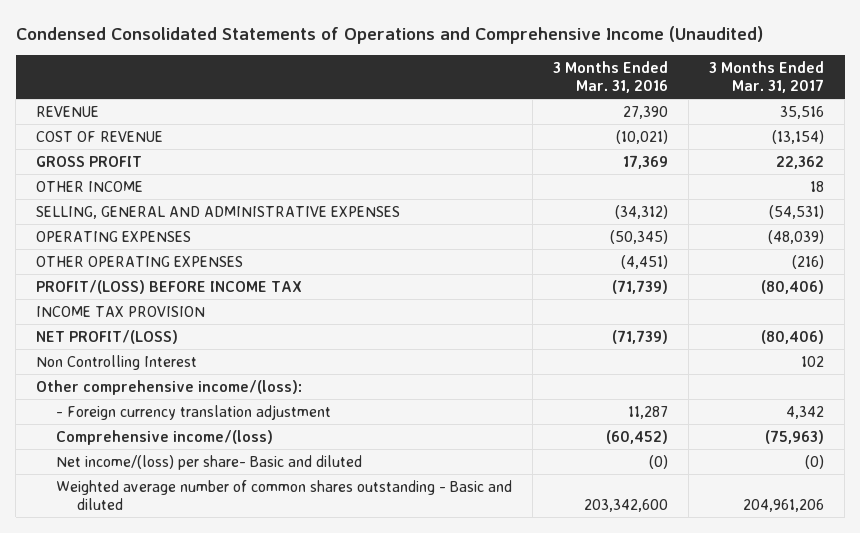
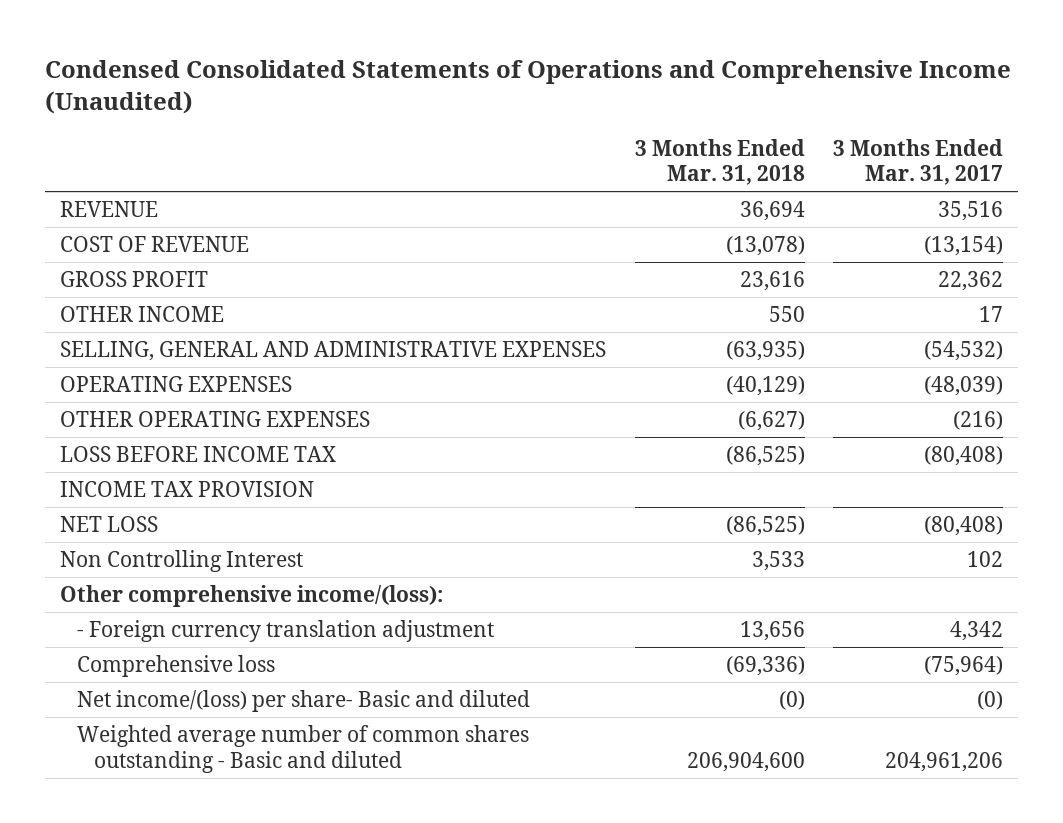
[553,60,669,93] 3 Months Ended Mar. 31, 2016 -> none
none -> [634,138,805,186] 3 Months Ended Mar. 31, 2018
[810,180,825,192] 18 -> [979,306,1004,323] 17
[769,204,825,219] (54,531) -> [924,341,1004,362] (54,532)
[36,279,303,294] PROFIT/(LOSS) BEFORE INCOME TAX -> [59,446,336,463] LOSS BEFORE INCOME TAX
[761,279,825,294] (80,406) -> [924,446,1004,467] (80,408)
[36,329,179,344] NET PROFIT/(LOSS) -> [59,516,158,533] NET LOSS
[761,329,825,344] (80,406) -> [924,516,1004,537] (80,408)
[56,429,274,445] Comprehensive income/(loss) -> [76,655,275,678] Comprehensive loss
[765,429,825,444] (75,963) -> [924,656,1004,677] (75,964)

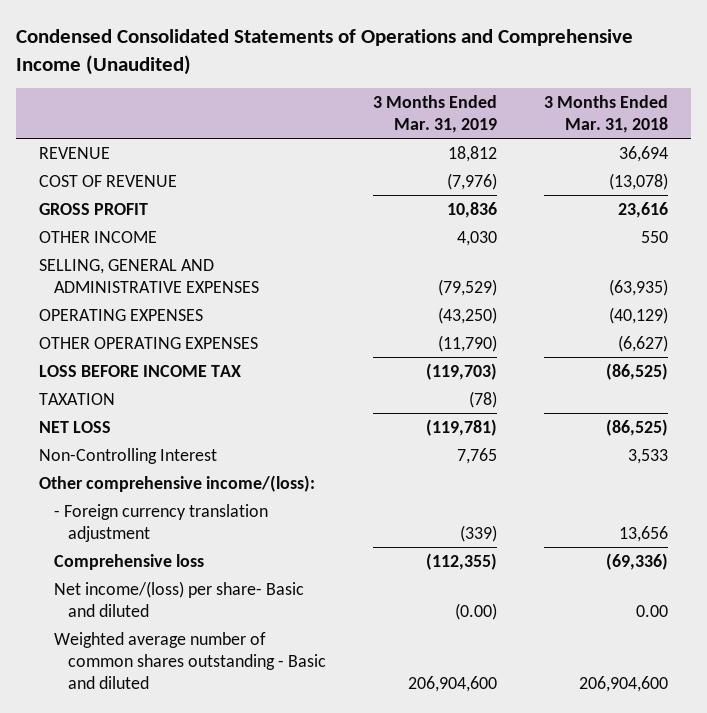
[833,138,1004,186] 3 Months Ended Mar. 31, 2017 -> none
none -> [373,95,498,134] 3 Months Ended Mar. 31, 2019
[59,481,314,498] INCOME TAX PROVISION -> [38,392,115,405] TAXATION
[59,550,303,573] Non Controlling Interest -> [38,447,217,464] Non-Controlling Interest
[778,691,805,711] (0) -> [635,604,668,617] 0.00

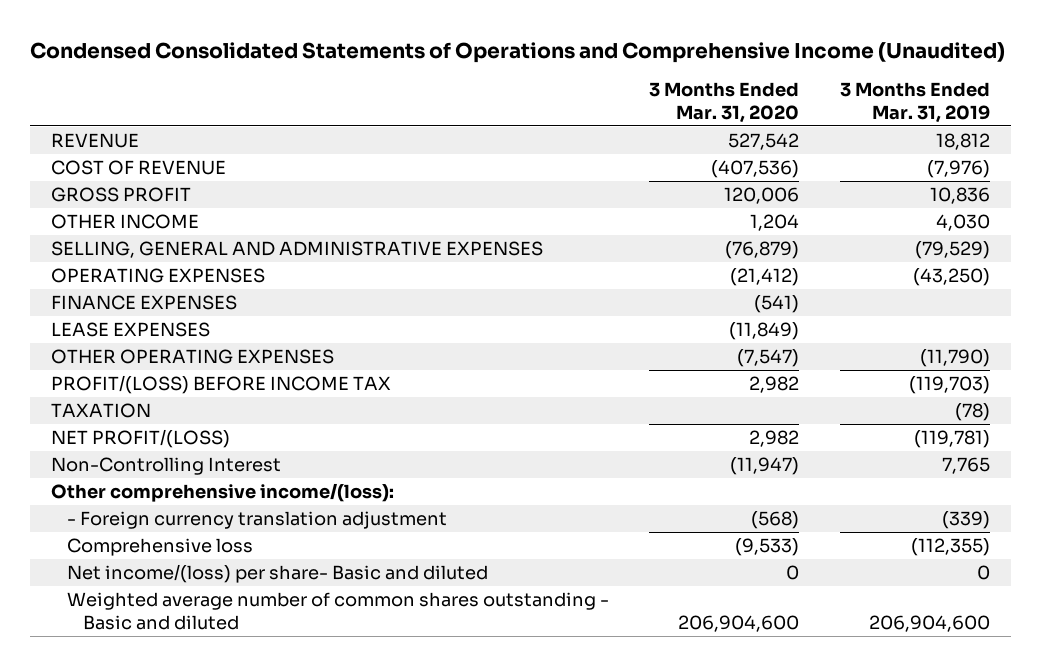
[543,95,668,134] 3 Months Ended Mar. 31, 2018 -> none
none -> [649,82,800,123] 3 Months Ended Mar. 31, 2020
none -> [50,295,237,311] FINANCE EXPENSES
none -> [50,322,210,338] LEASE EXPENSES
[38,364,241,377] LOSS BEFORE INCOME TAX -> [50,375,391,395] PROFIT/(LOSS) BEFORE INCOME TAX
[38,420,111,433] NET LOSS -> [50,429,230,449] NET PROFIT/(LOSS)
[455,602,498,620] (0.00) -> [977,565,991,581] 0

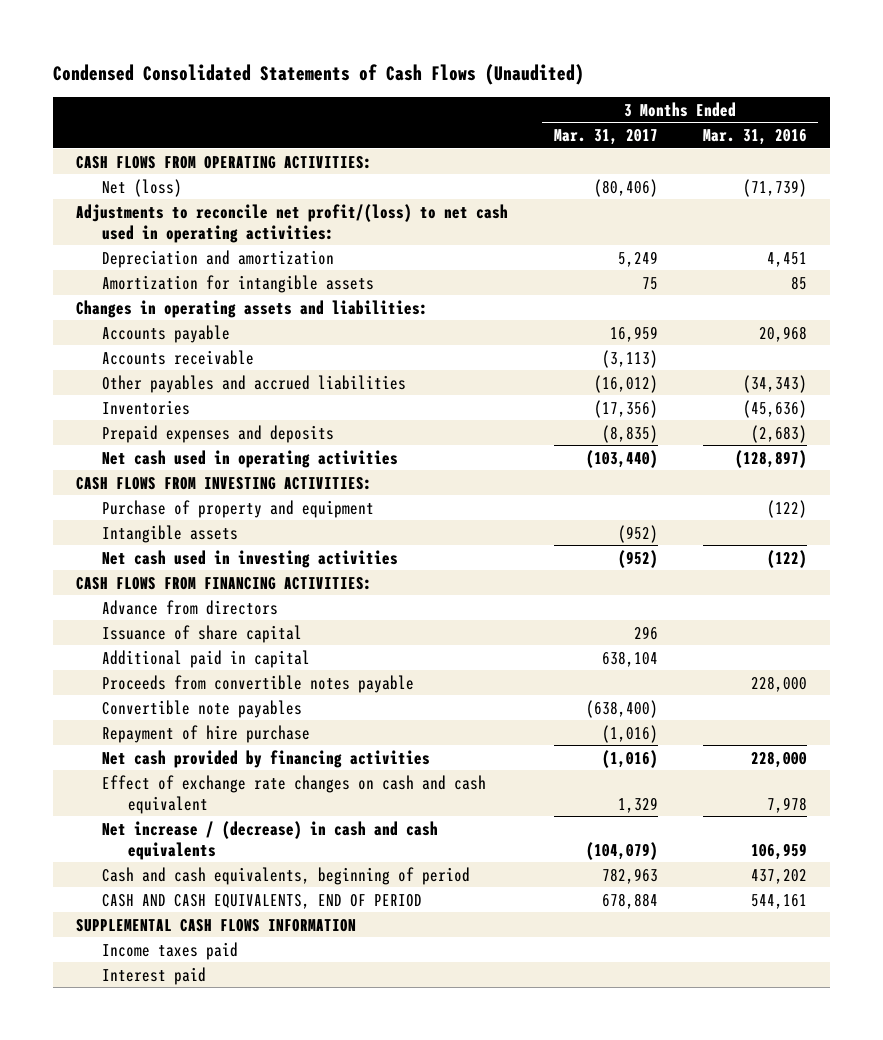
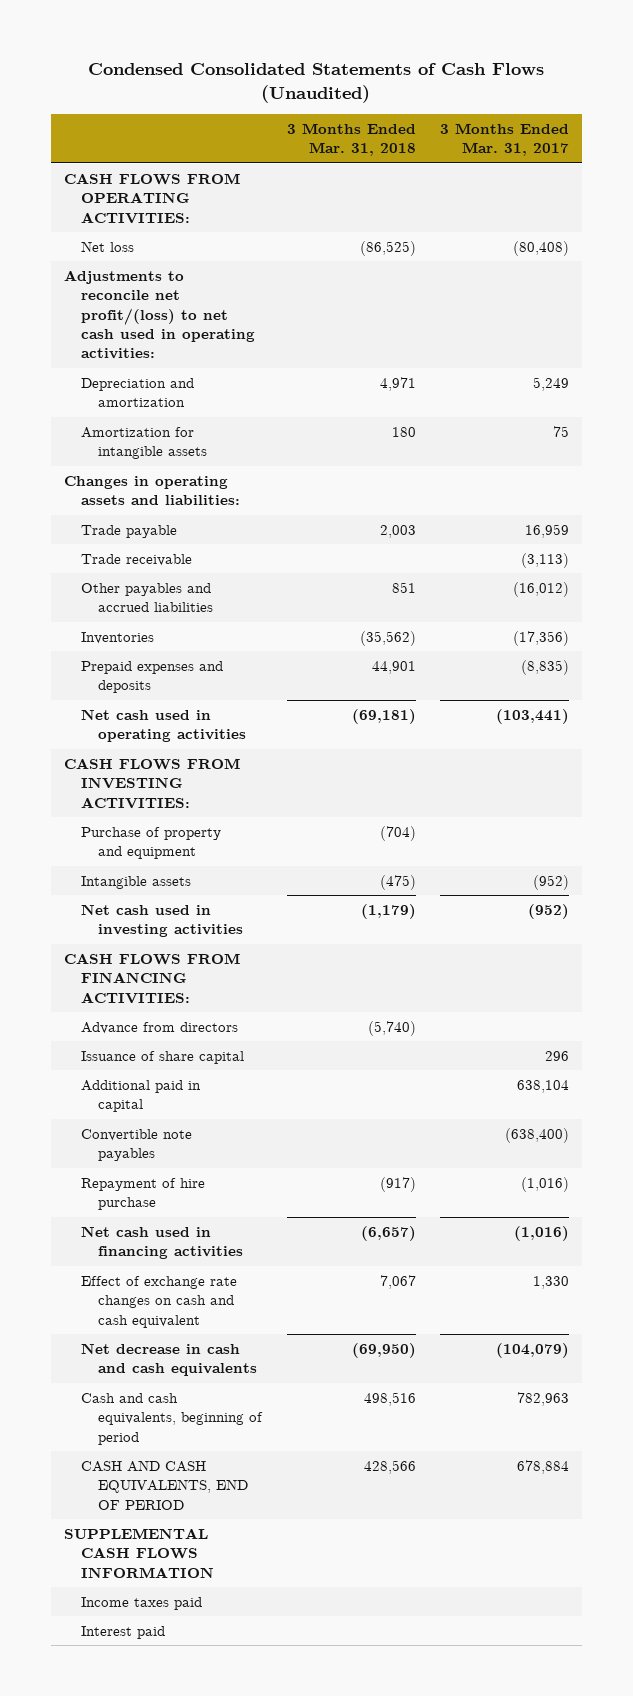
[703,129,808,146] Mar. 31, 2016 -> none
none -> [286,122,416,157] 3 Months Ended Mar. 31, 2018
[102,178,183,197] Net (loss) -> [80,240,134,252] Net loss
[593,178,658,197] (80,406) -> [513,240,570,256] (80,408)
[102,324,231,343] Accounts payable -> [80,524,177,538] Trade payable
[102,349,255,365] Accounts receivable -> [80,553,192,566] Trade receivable
[585,449,658,468] (103,440) -> [496,708,570,724] (103,441)
[102,674,415,693] Proceeds from convertible notes payable -> none
[102,749,431,768] Net cash provided by financing activities -> [80,1225,244,1260] Net cash used in financing activities
[617,796,658,813] 1,329 -> [533,1275,570,1289] 1,330
[102,820,439,860] Net increase / (decrease) in cash and cash equivalents -> [80,1342,258,1377] Net decrease in cash and cash equivalents

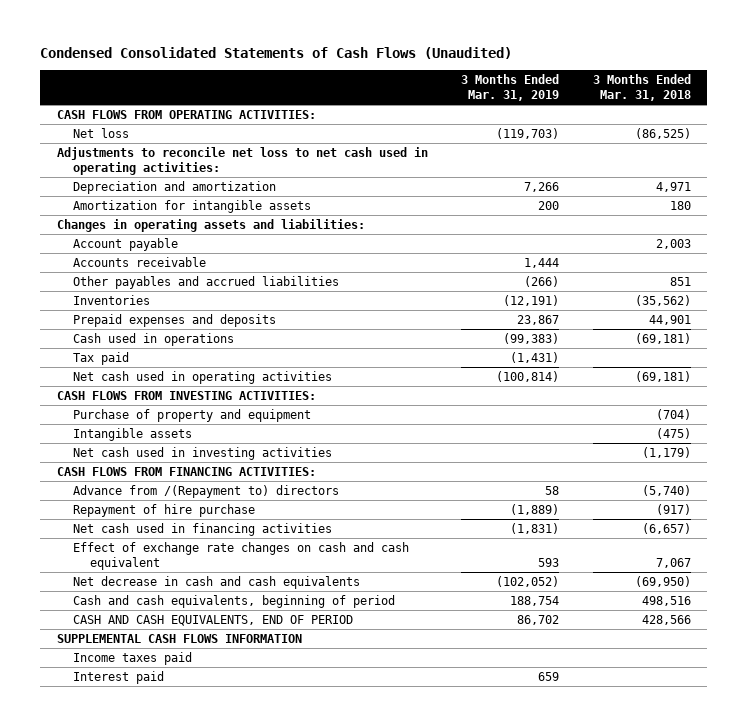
[440,122,570,157] 3 Months Ended Mar. 31, 2017 -> none
none -> [461,74,560,101] 3 Months Ended Mar. 31, 2019
[63,269,255,360] Adjustments to reconcile net profit/(loss) to net cash used in operating activities: -> [56,147,428,175] Adjustments to reconcile net loss to net cash used in operating activities:
[80,524,177,538] Trade payable -> [73,238,179,252] Account payable
[80,553,192,566] Trade receivable -> [73,257,207,268] Accounts receivable
none -> [73,333,235,347] Cash used in operations
none -> [73,352,130,366] Tax paid
[80,1050,244,1064] Issuance of share capital -> none
[80,1079,201,1113] Additional paid in capital -> none
[80,1128,192,1162] Convertible note payables -> none
[80,1021,238,1034] Advance from directors -> [73,485,340,499] Advance from /(Repayment to) directors

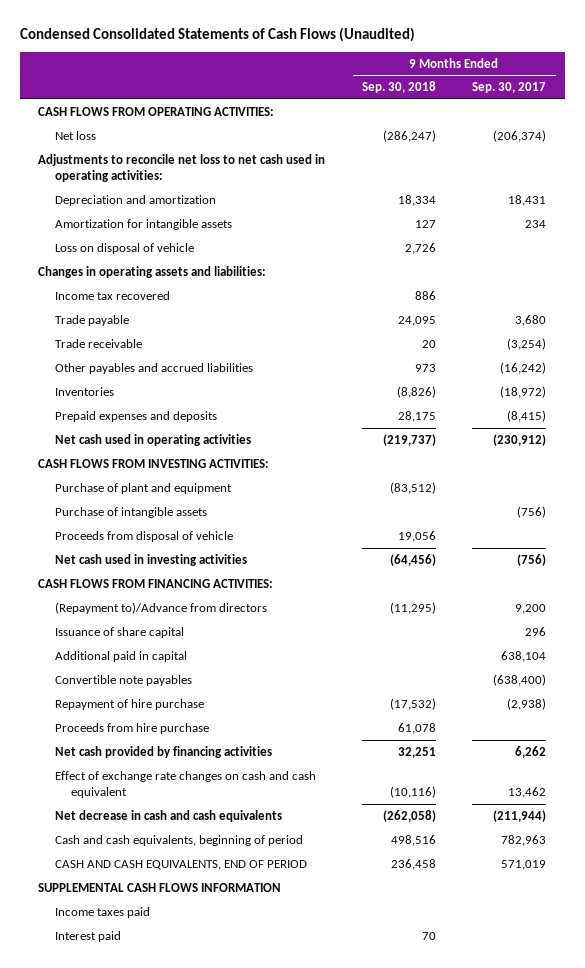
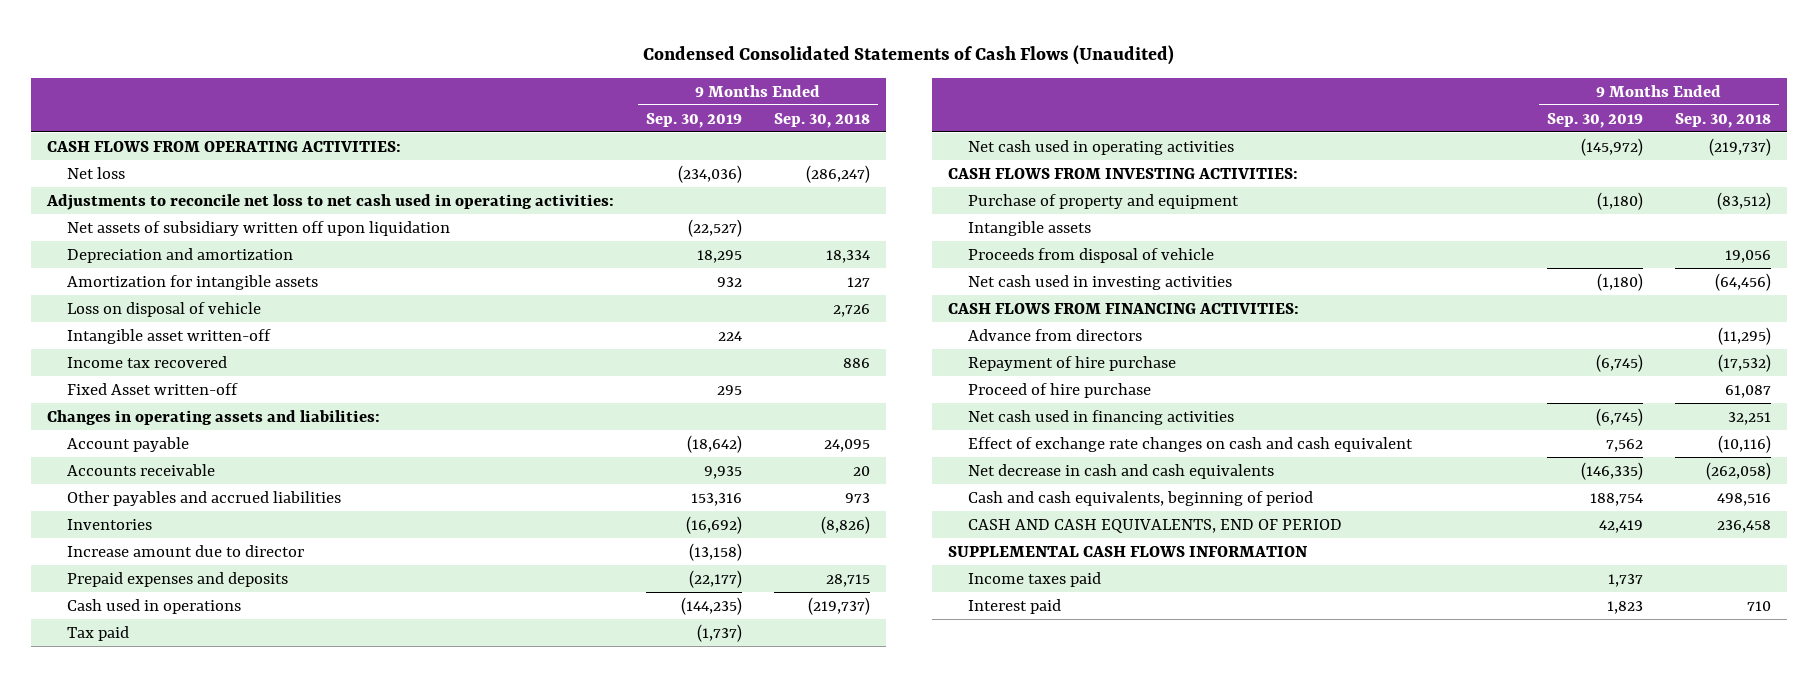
[472,82,547,94] Sep. 30, 2017 -> none
none -> [646,112,743,128] Sep. 30, 2019
none -> [67,220,451,236] Net assets of subsidiary written off upon liquidation
none -> [67,328,272,344] Intangible asset written-off
none -> [67,382,239,395] Fixed Asset written-off
[38,265,267,278] Changes in operating assets and liabilities: -> [47,409,381,425] Changes in operating assets and liabilities:
[54,314,129,326] Trade payable -> [67,436,190,452] Account payable
[54,338,142,348] Trade receivable -> [67,463,216,476] Accounts receivable
none -> [67,544,305,557] Increase amount due to director
[397,410,436,422] 28,175 -> [825,573,870,587] 28,715
none -> [67,598,242,614] Cash used in operations
none -> [67,625,130,641] Tax paid
[54,482,232,494] Purchase of plant and equipment -> [968,193,1240,209] Purchase of property and equipment
[54,506,207,518] Purchase of intangible assets -> [968,220,1092,236] Intangible assets
[54,626,184,638] Issuance of share capital -> none
[54,650,187,662] Additional paid in capital -> none
[54,674,192,686] Convertible note payables -> none
[54,601,267,614] (Repayment to)/Advance from directors -> [968,328,1143,341] Advance from directors
[54,722,209,734] Proceeds from hire purchase -> [968,382,1152,398] Proceed of hire purchase
[397,722,436,734] 61,078 -> [1724,384,1771,398] 61,087
[54,745,272,758] Net cash provided by financing activities -> [968,409,1235,425] Net cash used in financing activities
[421,931,436,940] 70 -> [1746,600,1771,611] 710

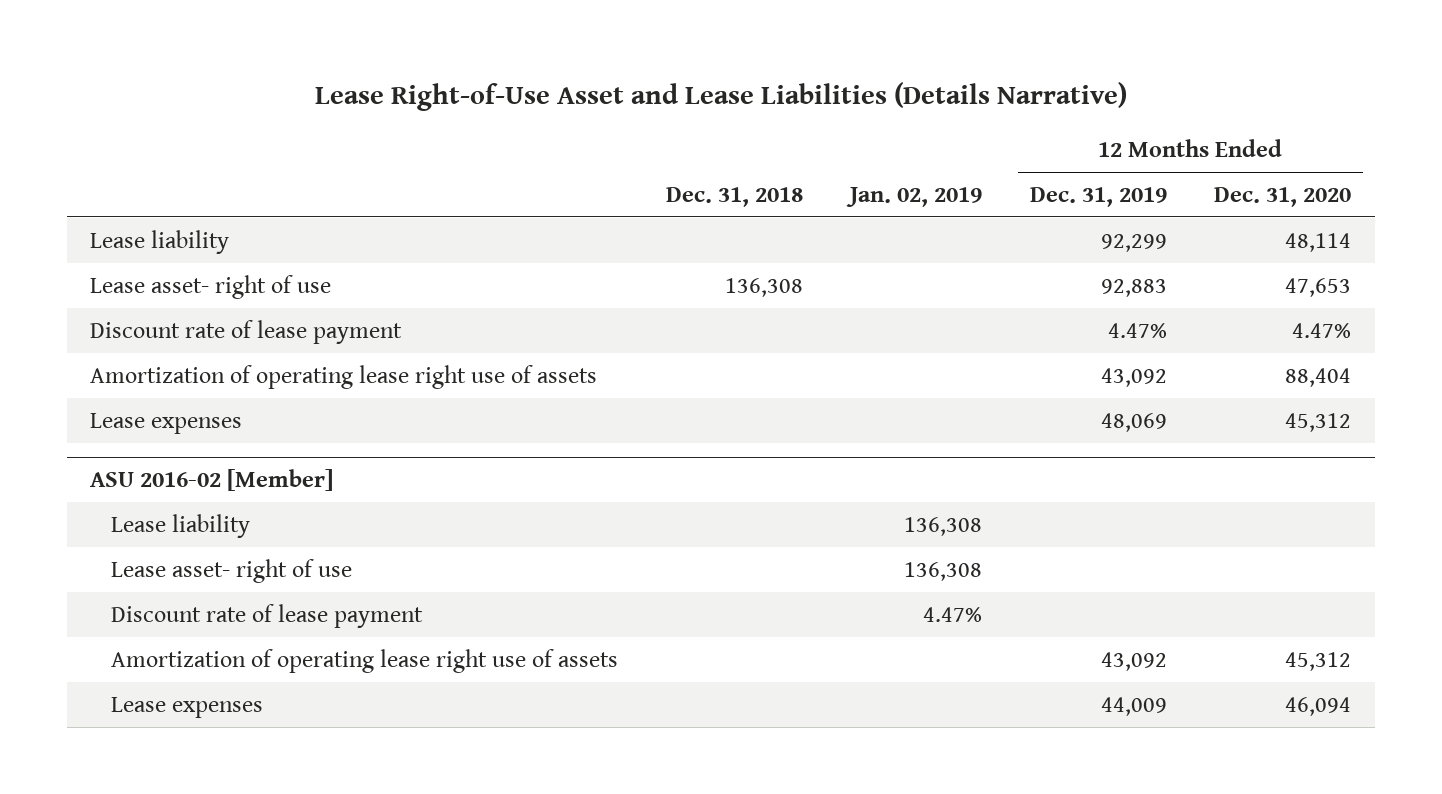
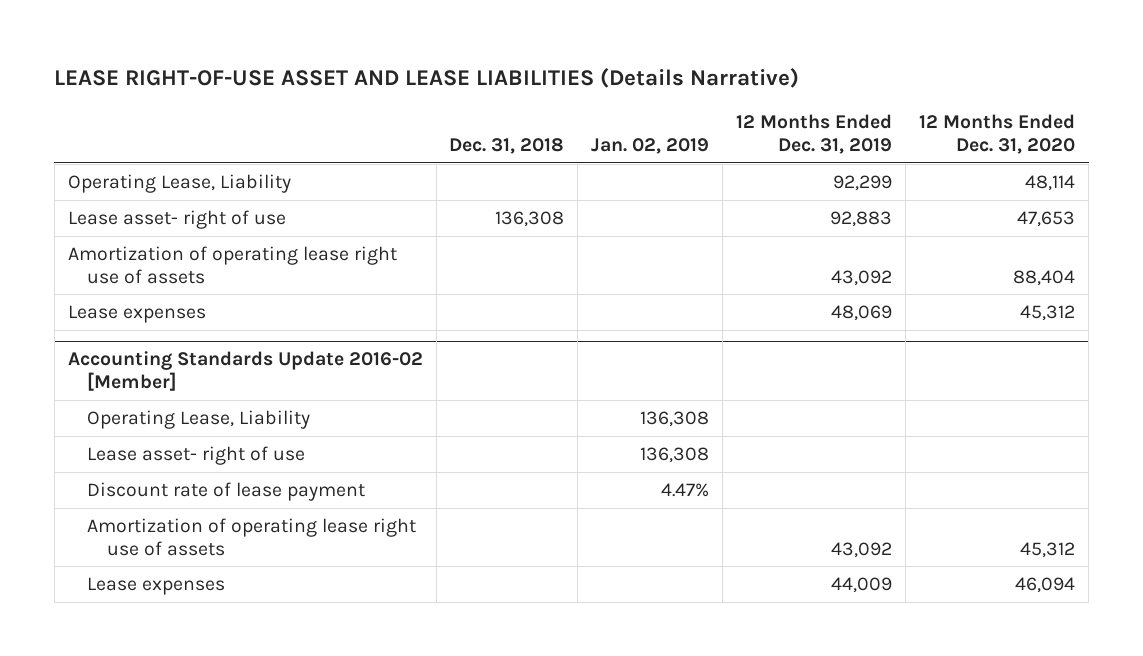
[314,81,1127,111] Lease Right-of-Use Asset and Lease Liabilities (Details Narrative) -> [54,67,800,88] LEASE RIGHT-OF-USE ASSET AND LEASE LIABILITIES (Details Narrative)
[90,229,230,254] Lease liability -> [67,173,291,193] Operating Lease, Liability
[90,319,403,344] Discount rate of lease payment -> none
[90,469,334,492] ASU 2016-02 [Member] -> [67,351,423,392] Accounting Standards Update 2016-02 [Member]
[111,513,251,538] Lease liability -> [87,409,311,429] Operating Lease, Liability

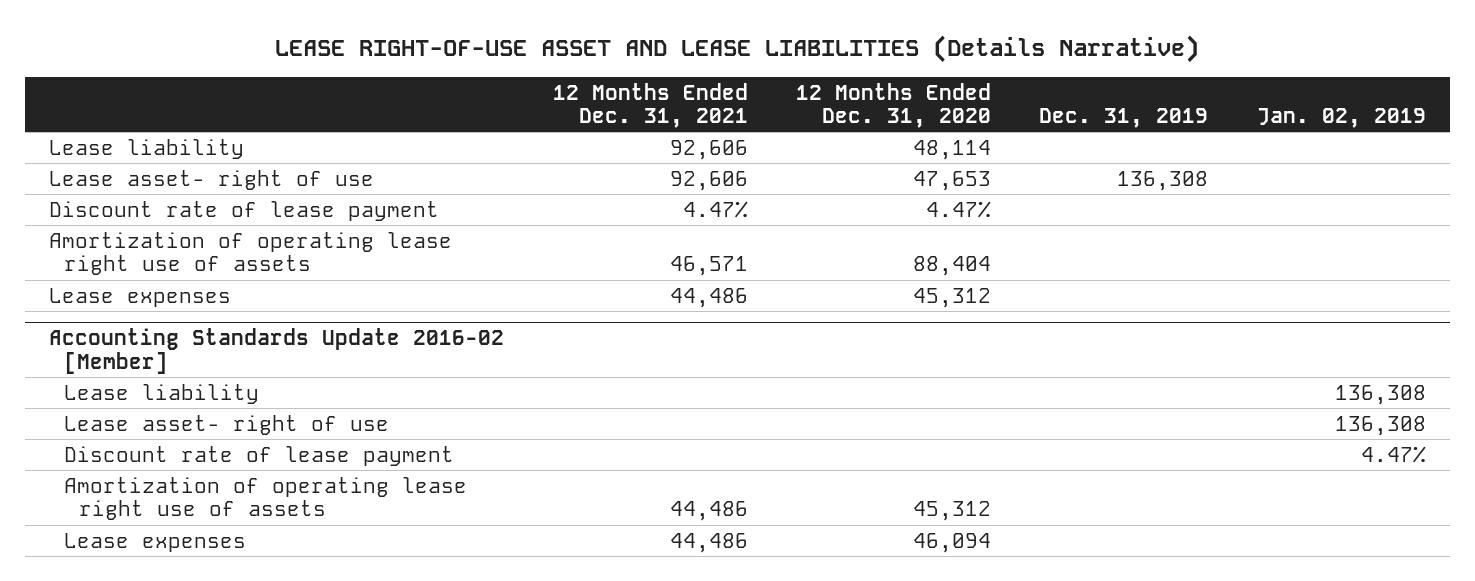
[449,138,565,155] Dec. 31, 2018 -> none
[736,114,893,155] 12 Months Ended Dec. 31, 2019 -> none
none -> [552,82,748,129] 12 Months Ended Dec. 31, 2021
none -> [1039,108,1209,129] Dec. 31, 2019
[67,173,291,193] Operating Lease, Liability -> [49,138,245,159] Lease liability
none -> [49,200,440,221] Discount rate of lease payment
[87,409,311,429] Operating Lease, Liability -> [63,383,259,404] Lease liability

